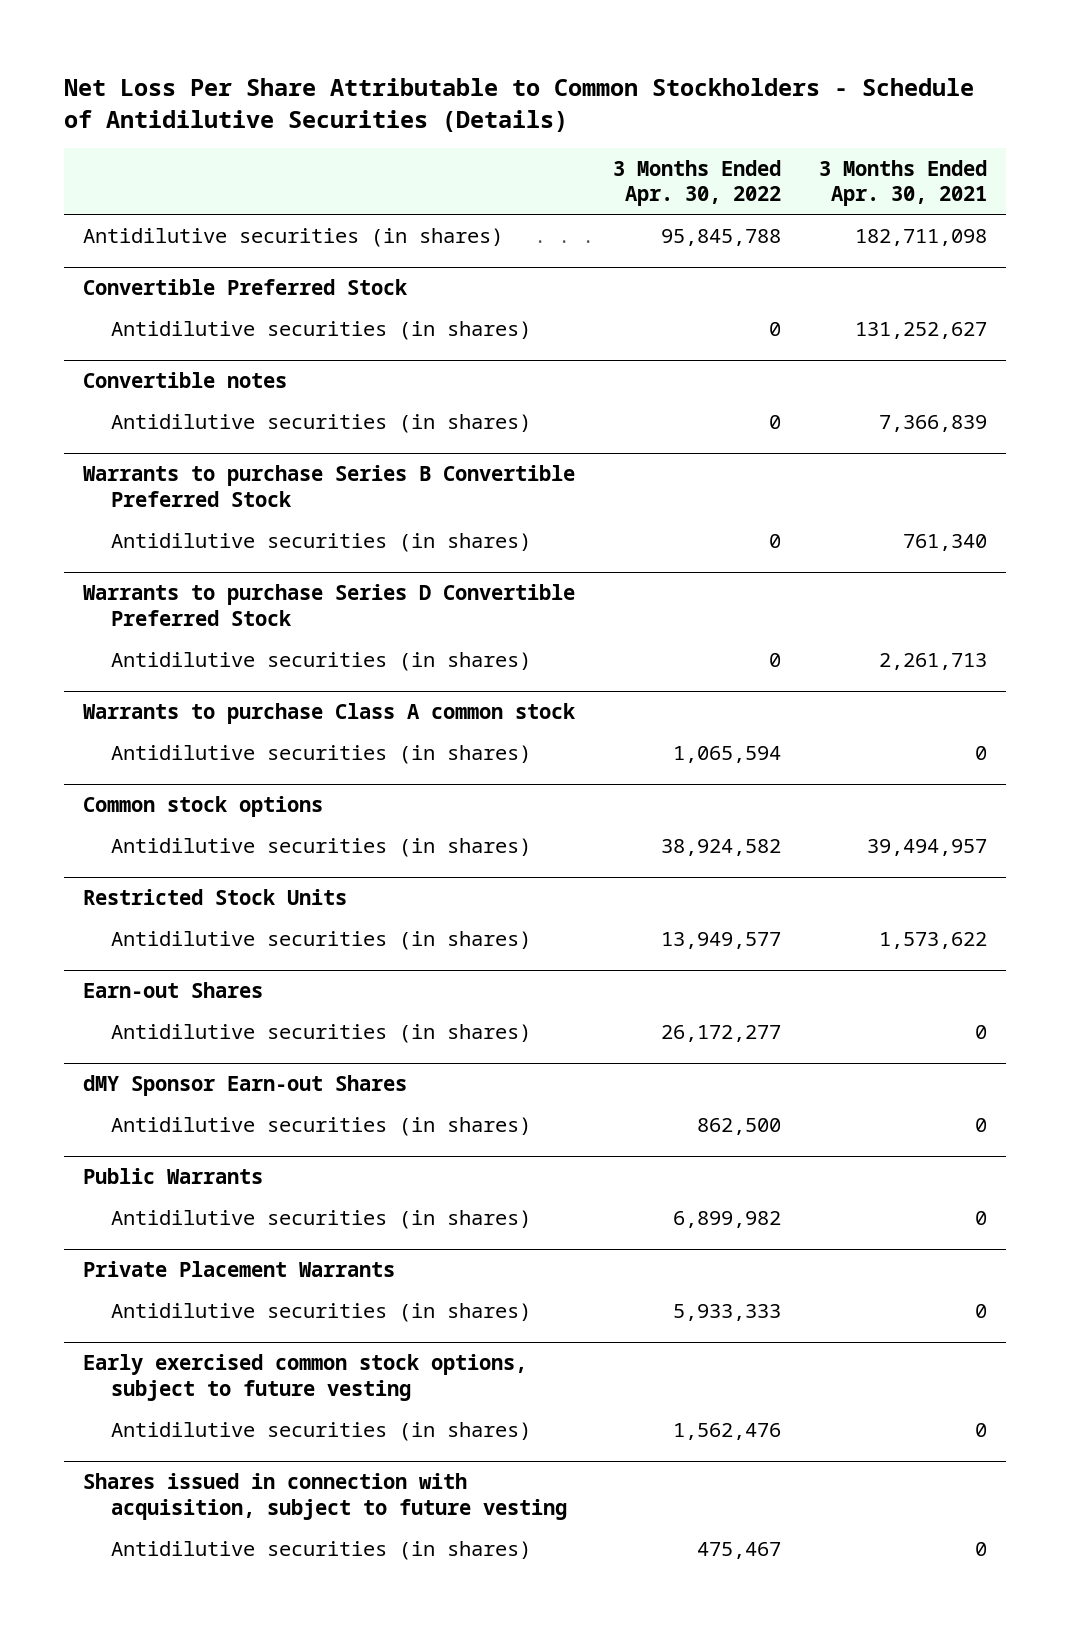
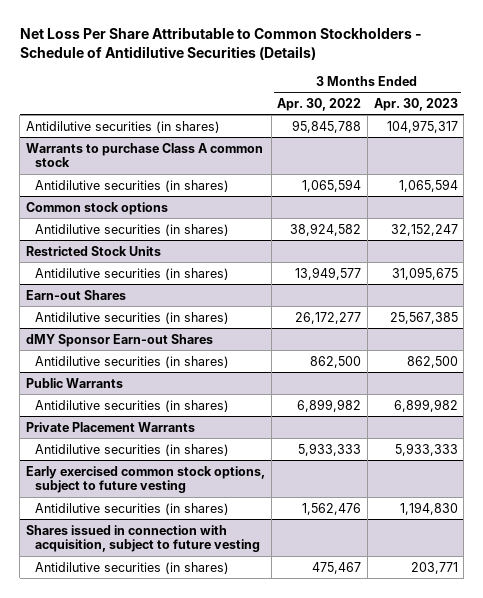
[818,159,987,207] 3 Months Ended Apr. 30, 2021 -> none
none -> [373,97,458,111] Apr. 30, 2023
[82,279,407,296] Convertible Preferred Stock -> none
[110,320,531,340] Antidilutive securities (in shares) -> none
[82,372,287,389] Convertible notes -> none
[110,413,531,433] Antidilutive securities (in shares) -> none
[82,465,575,507] Warrants to purchase Series B Convertible Preferred Stock -> none
[110,532,531,552] Antidilutive securities (in shares) -> none
[82,584,575,626] Warrants to purchase Series D Convertible Preferred Stock -> none
[110,651,531,671] Antidilutive securities (in shares) -> none

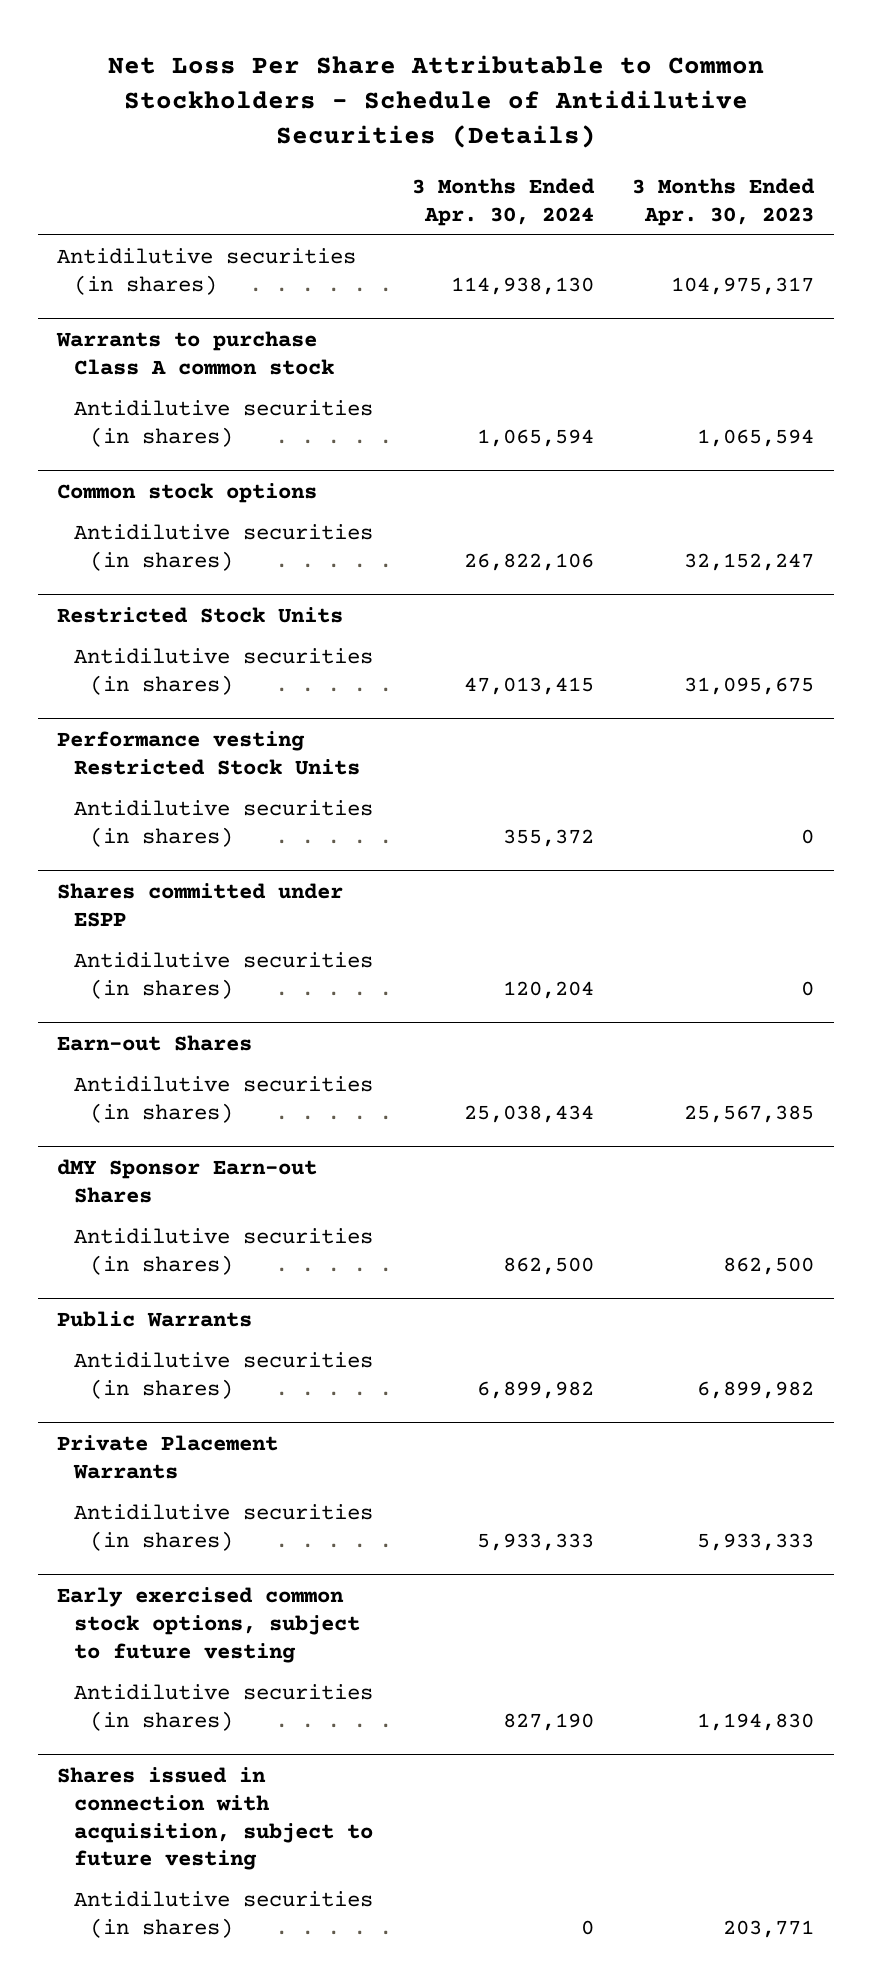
[277,97,362,111] Apr. 30, 2022 -> none
none -> [411,177,595,226] 3 Months Ended Apr. 30, 2024
none -> [57,731,360,775] Performance vesting Restricted Stock Units
none -> [73,800,373,847] Antidilutive securities (in shares)
none -> [57,883,344,927] Shares committed under ESPP
none -> [73,952,373,999] Antidilutive securities (in shares)

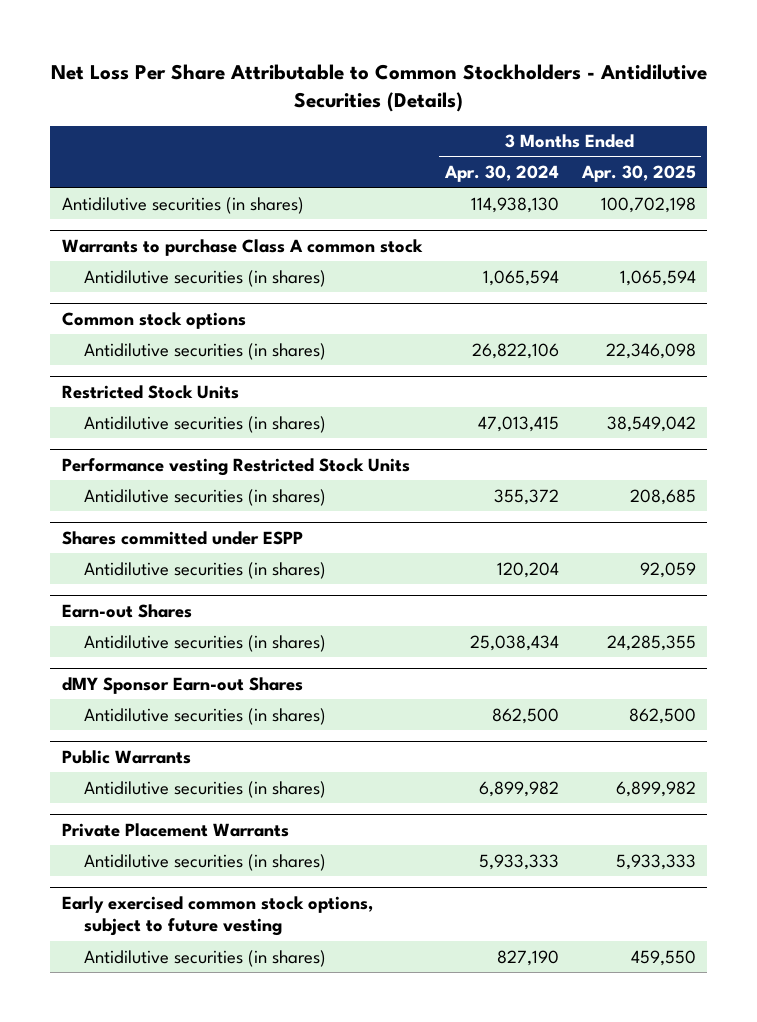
[107,54,764,148] Net Loss Per Share Attributable to Common Stockholders - Schedule of Antidilutive Securities (Details) -> [50,63,707,113] Net Loss Per Share Attributable to Common Stockholders - Antidilutive Securities (Details)
[632,177,816,226] 3 Months Ended Apr. 30, 2023 -> none
none -> [580,164,696,182] Apr. 30, 2025
[57,1767,373,1871] Shares issued in connection with acquisition, subject to future vesting -> none
[73,1891,373,1938] Antidilutive securities (in shares) -> none

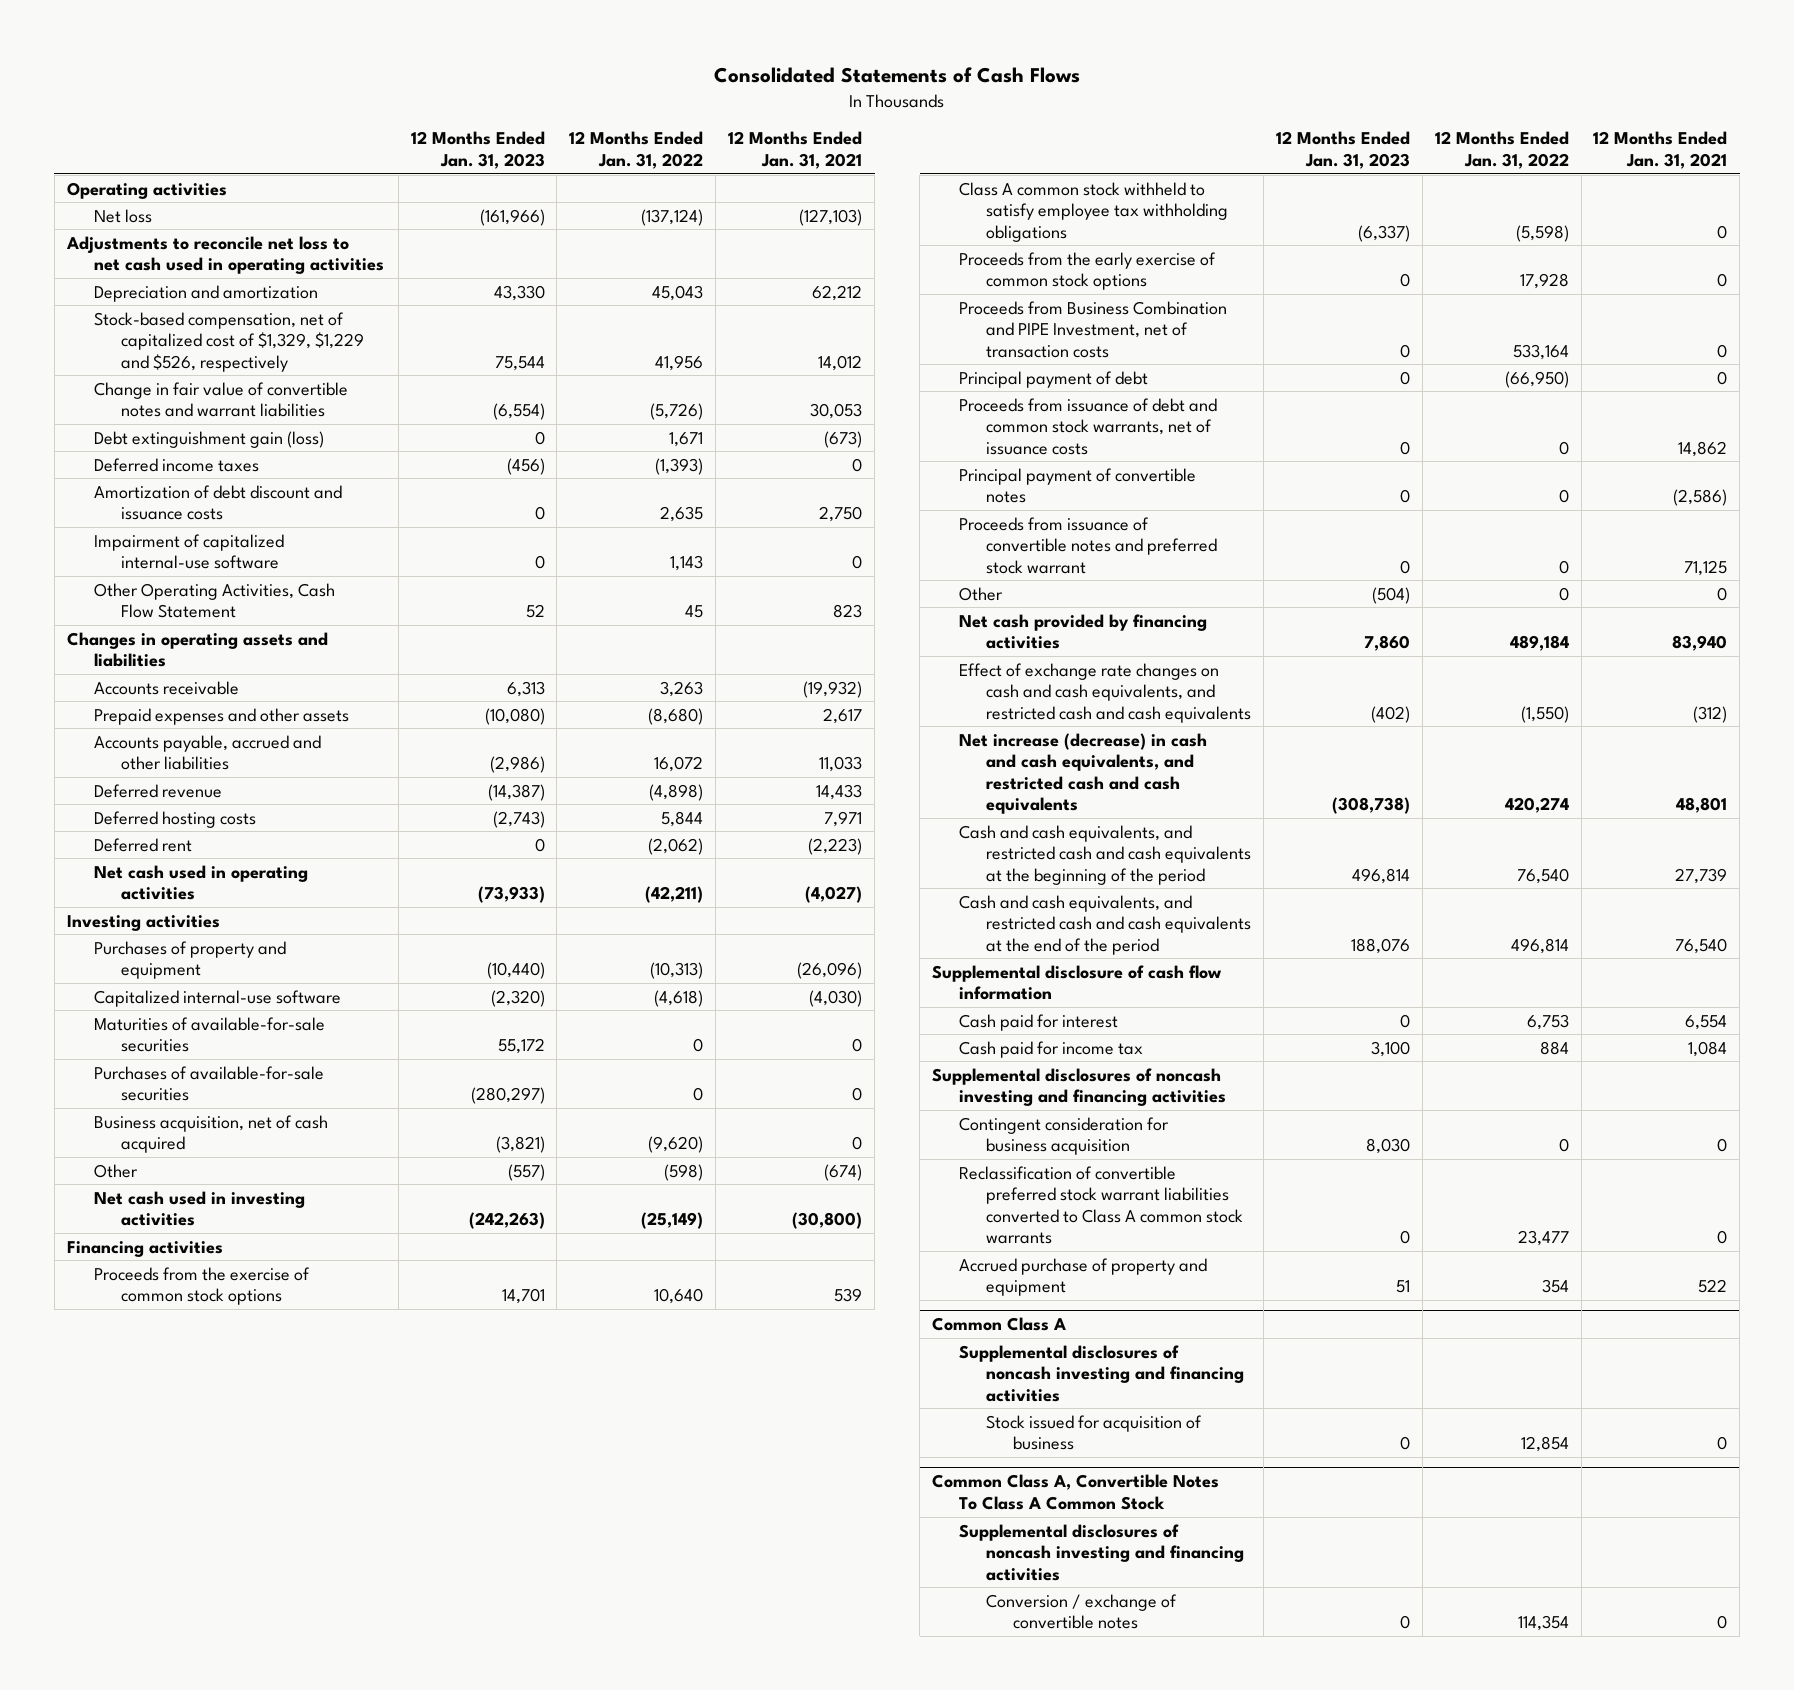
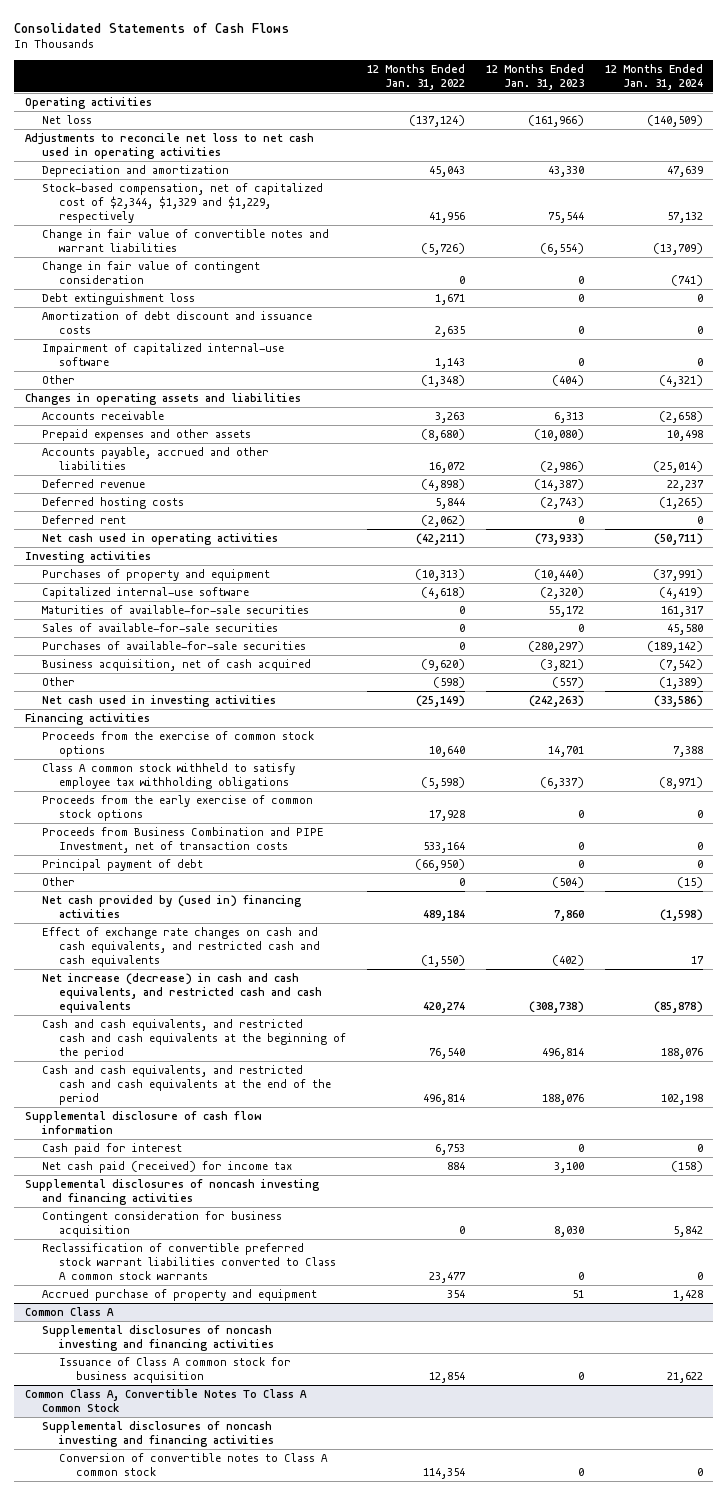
[728,131,863,169] 12 Months Ended Jan. 31, 2021 -> none
none -> [604,63,703,91] 12 Months Ended Jan. 31, 2024
[93,311,364,372] Stock-based compensation, net of capitalized cost of $1,329, $1,229 and $526, respectively -> [41,183,323,224] Stock-based compensation, net of capitalized cost of $2,344, $1,329 and $1,229, respectively
[93,457,259,472] Deferred income taxes -> none
none -> [41,261,260,285] Change in fair value of contingent consideration
[93,430,324,448] Debt extinguishment gain (loss) -> [41,293,195,306] Debt extinguishment loss
[93,582,335,619] Other Operating Activities, Cash Flow Statement -> none
none -> [41,375,75,385] Other
none -> [41,623,278,633] Sales of available-for-sale securities
[959,397,1218,455] Proceeds from issuance of debt and common stock warrants, net of issuance costs -> none
[959,467,1197,504] Principal payment of convertible notes -> none
[959,516,1218,574] Proceeds from issuance of convertible notes and preferred stock warrant -> none
[959,613,1208,650] Net cash provided by financing activities -> [41,895,301,919] Net cash provided by (used in) financing activities
[959,1040,1144,1058] Cash paid for income tax -> [41,1161,292,1174] Net cash paid (received) for income tax
[986,1414,1203,1451] Stock issued for acquisition of business -> [58,1357,291,1384] Issuance of Class A common stock for business acquisition
[986,1593,1178,1630] Conversion / exchange of convertible notes -> [58,1453,328,1477] Conversion of convertible notes to Class A common stock

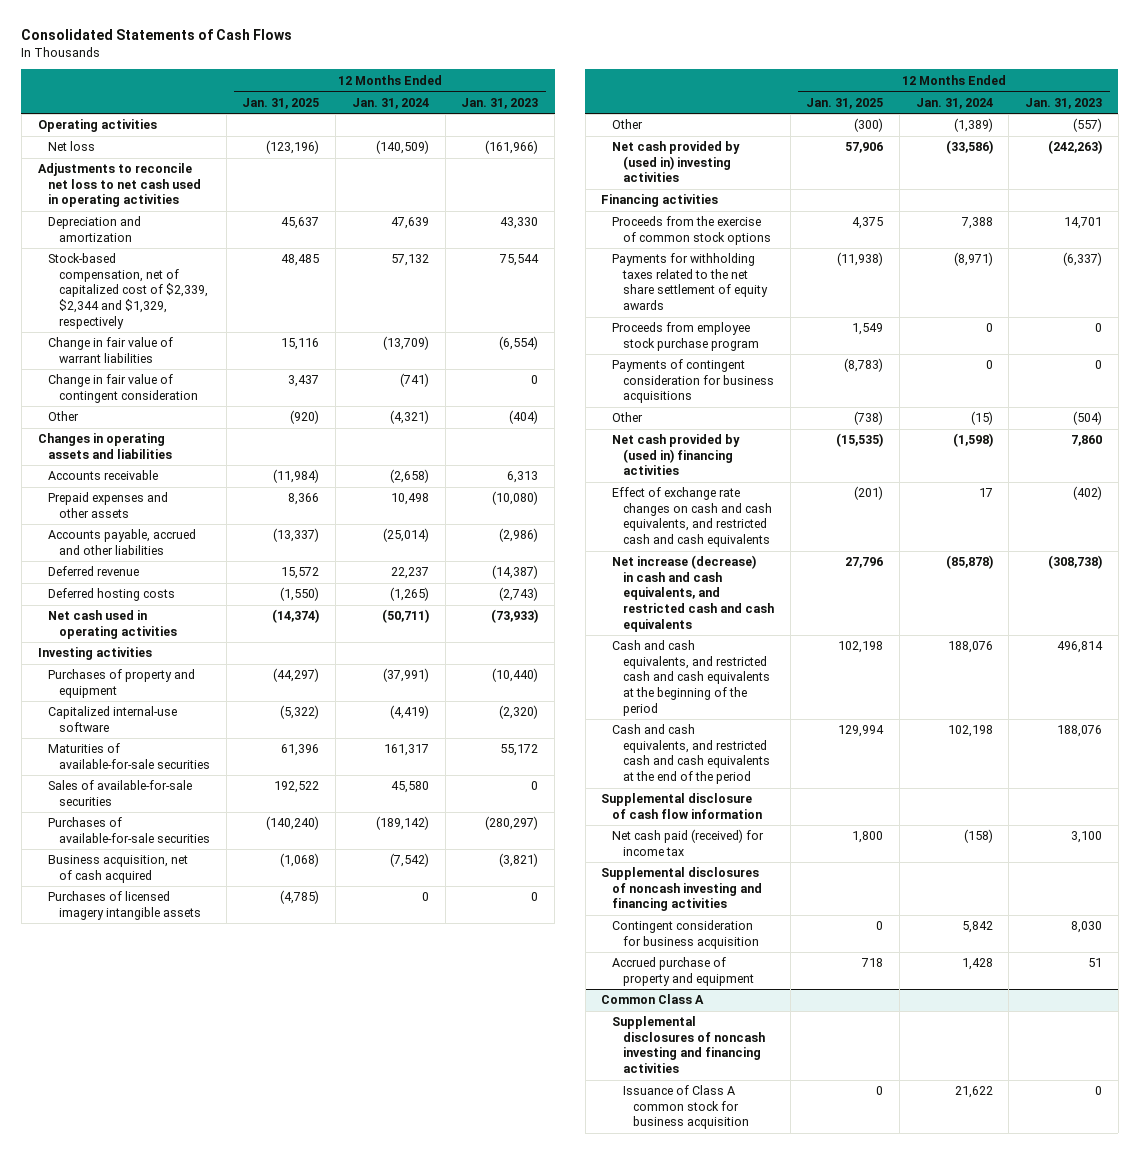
[366,63,465,91] 12 Months Ended Jan. 31, 2022 -> none
none -> [242,97,320,109] Jan. 31, 2025
[41,183,323,224] Stock-based compensation, net of capitalized cost of $2,344, $1,329 and $1,229, respectively -> [48,253,208,329] Stock-based compensation, net of capitalized cost of $2,339, $2,344 and $1,329, respectively
[41,229,329,253] Change in fair value of convertible notes and warrant liabilities -> [48,337,174,363] Change in fair value of warrant liabilities
[41,293,195,306] Debt extinguishment loss -> none
[41,311,312,335] Amortization of debt discount and issuance costs -> none
[41,343,284,367] Impairment of capitalized internal-use software -> none
[41,515,126,525] Deferred rent -> none
none -> [48,891,201,920] Purchases of licensed imagery intangible assets
[41,695,276,708] Net cash used in investing activities -> [612,141,741,183] Net cash provided by (used in) investing activities
[41,795,313,822] Proceeds from the early exercise of common stock options -> none
[41,827,324,854] Proceeds from Business Combination and PIPE Investment, net of transaction costs -> none
[41,859,203,872] Principal payment of debt -> none
[41,763,295,790] Class A common stock withheld to satisfy employee tax withholding obligations -> [612,253,768,310] Payments for withholding taxes related to the net share settlement of equity awards
none -> [612,322,759,351] Proceeds from employee stock purchase program
none -> [612,359,774,404] Payments of contingent consideration for business acquisitions
[41,1143,182,1156] Cash paid for interest -> none
[41,1243,336,1281] Reclassification of convertible preferred stock warrant liabilities converted to Class A common stock warrants -> none
[24,1389,307,1413] Common Class A, Convertible Notes To Class A Common Stock -> none
[41,1421,274,1448] Supplemental disclosures of noncash investing and financing activities -> none
[58,1453,328,1477] Conversion of convertible notes to Class A common stock -> none

